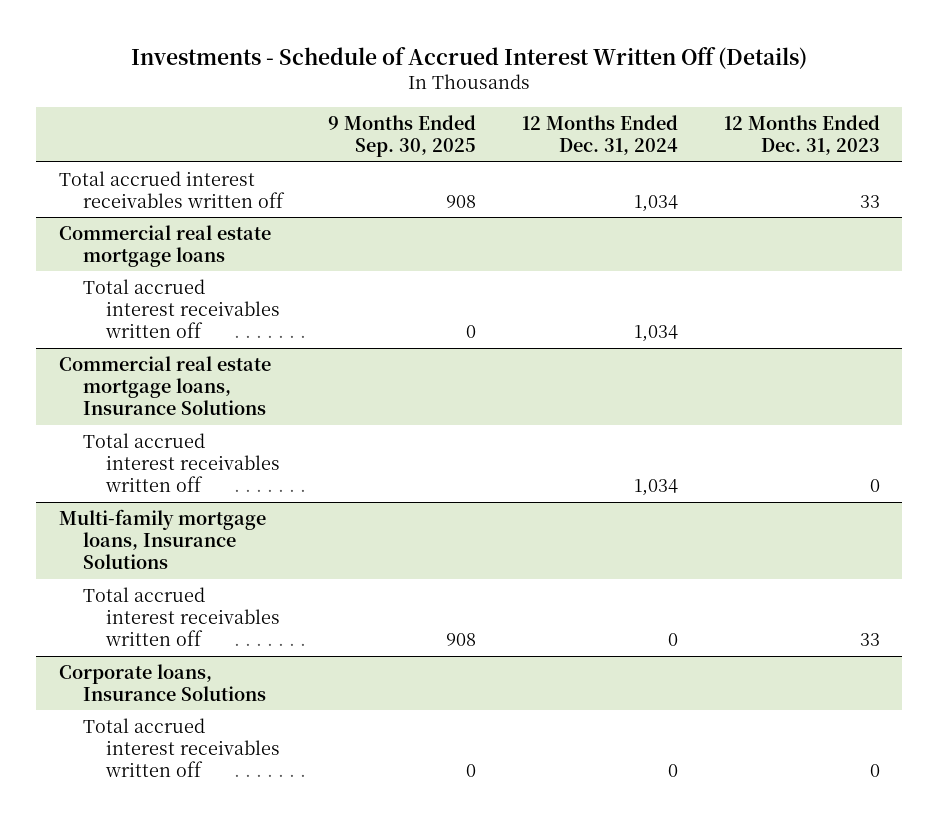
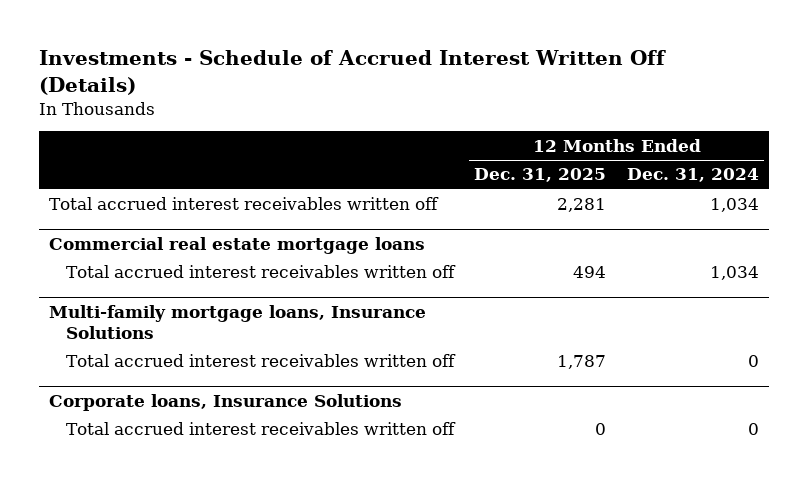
[328,114,477,157] 9 Months Ended Sep. 30, 2025 -> none
[723,114,880,155] 12 Months Ended Dec. 31, 2023 -> none
none -> [474,168,607,183] Dec. 31, 2025
[59,355,272,415] Commercial real estate mortgage loans, Insurance Solutions -> none
[82,432,281,492] Total accrued interest receivables written off -> none

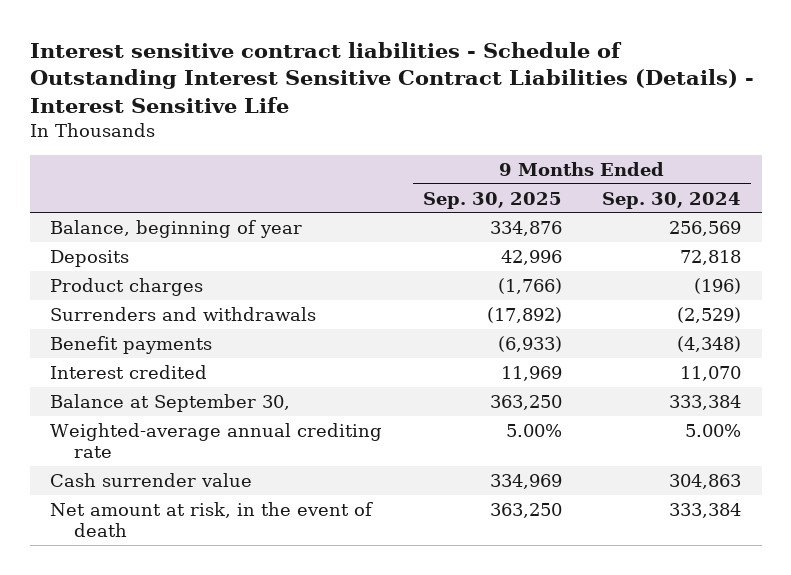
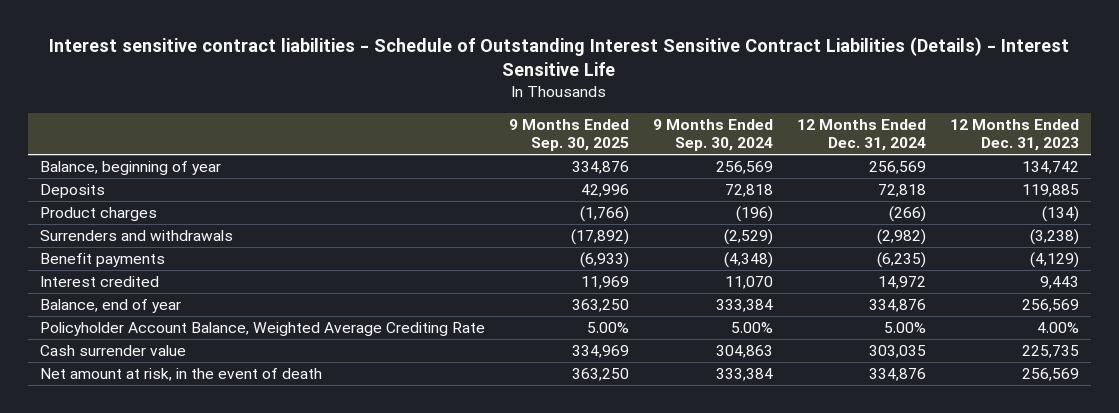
none -> [796,118,926,152] 12 Months Ended Dec. 31, 2024
none -> [949,118,1079,152] 12 Months Ended Dec. 31, 2023
[50,393,291,412] Balance at September 30, -> [40,298,182,313] Balance, end of year
[50,422,383,458] Weighted-average annual crediting rate -> [40,321,486,336] Policyholder Account Balance, Weighted Average Crediting Rate

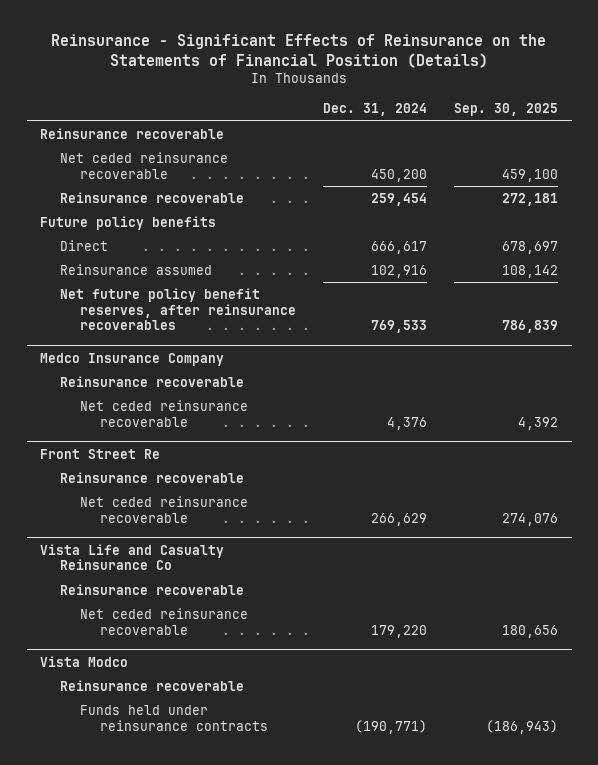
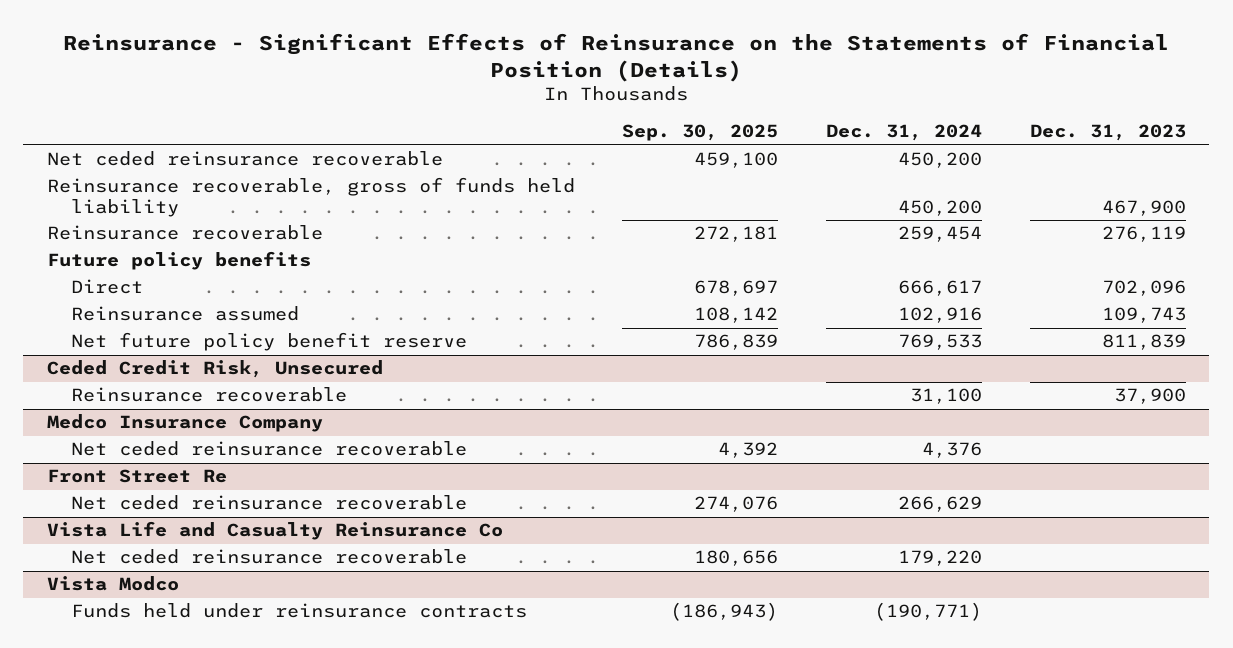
none -> [1029,124,1186,142] Dec. 31, 2023
[40,127,225,139] Reinsurance recoverable -> none
none -> [46,177,575,218] Reinsurance recoverable, gross of funds held liability
[60,287,297,331] Net future policy benefit reserves, after reinsurance recoverables -> [70,332,467,352] Net future policy benefit reserve
none -> [46,360,383,379] Ceded Credit Risk, Unsecured
none -> [70,387,347,403] Reinsurance recoverable
[60,375,245,387] Reinsurance recoverable -> none
[60,471,245,483] Reinsurance recoverable -> none
[60,583,245,595] Reinsurance recoverable -> none
[60,679,245,691] Reinsurance recoverable -> none

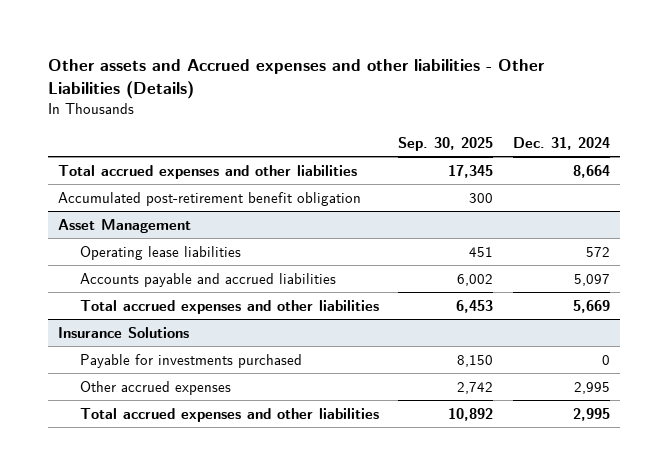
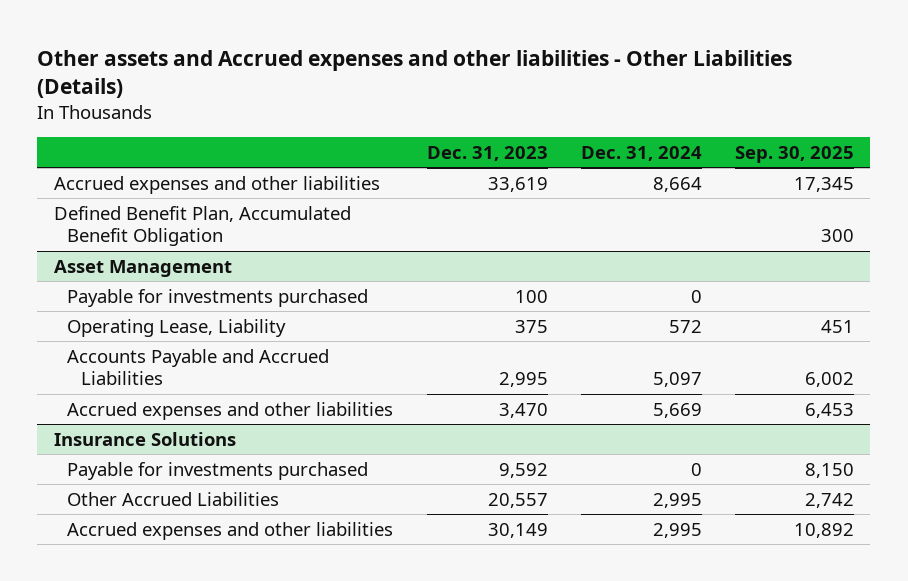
none -> [426,146,548,162] Dec. 31, 2023
[58,164,358,179] Total accrued expenses and other liabilities -> [53,175,380,194] Accrued expenses and other liabilities
[58,191,362,206] Accumulated post-retirement benefit obligation -> [53,205,351,247] Defined Benefit Plan, Accumulated Benefit Obligation
none -> [67,288,369,307] Payable for investments purchased
[79,245,241,260] Operating lease liabilities -> [67,318,287,337] Operating Lease, Liability
[79,272,336,287] Accounts payable and accrued liabilities -> [67,348,330,386] Accounts Payable and Accrued Liabilities
[79,299,379,314] Total accrued expenses and other liabilities -> [67,401,394,420] Accrued expenses and other liabilities
[79,380,231,395] Other accrued expenses -> [67,491,280,506] Other Accrued Liabilities
[79,407,379,422] Total accrued expenses and other liabilities -> [67,521,394,540] Accrued expenses and other liabilities

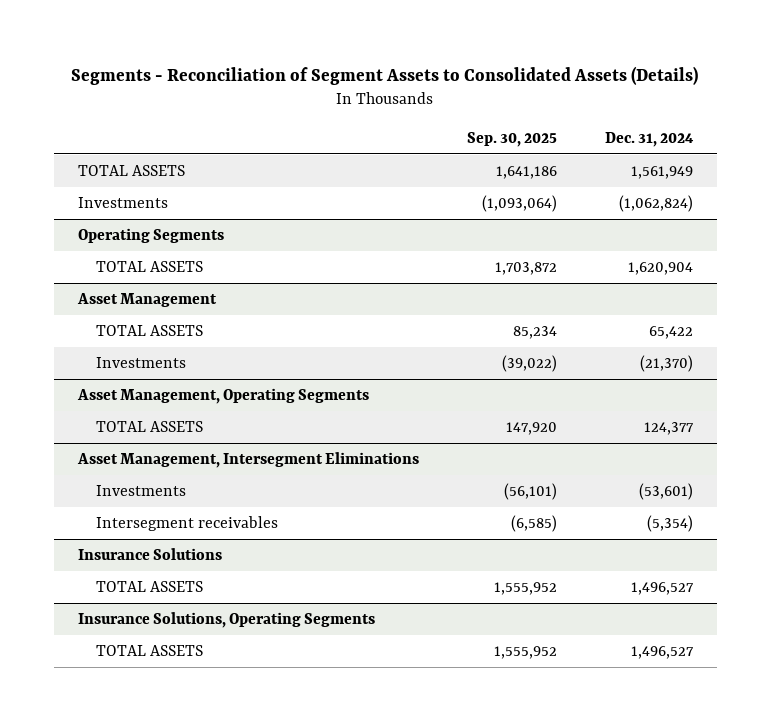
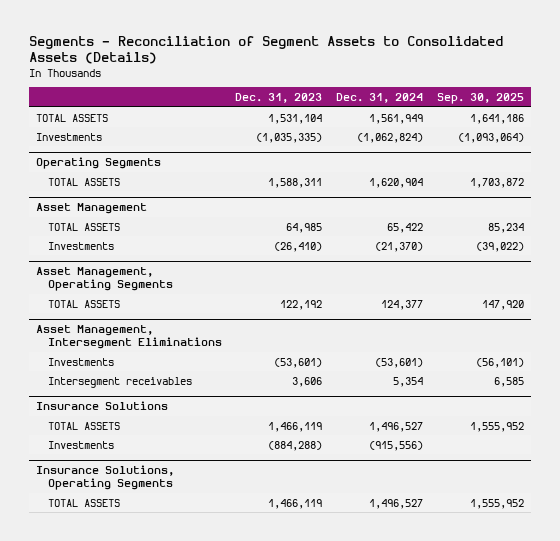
none -> [235,93,323,104] Dec. 31, 2023
[510,515,557,533] (6,585) -> [493,376,524,387] 6,585
[646,515,693,533] (5,354) -> [393,376,424,387] 5,354
none -> [47,440,114,449] Investments

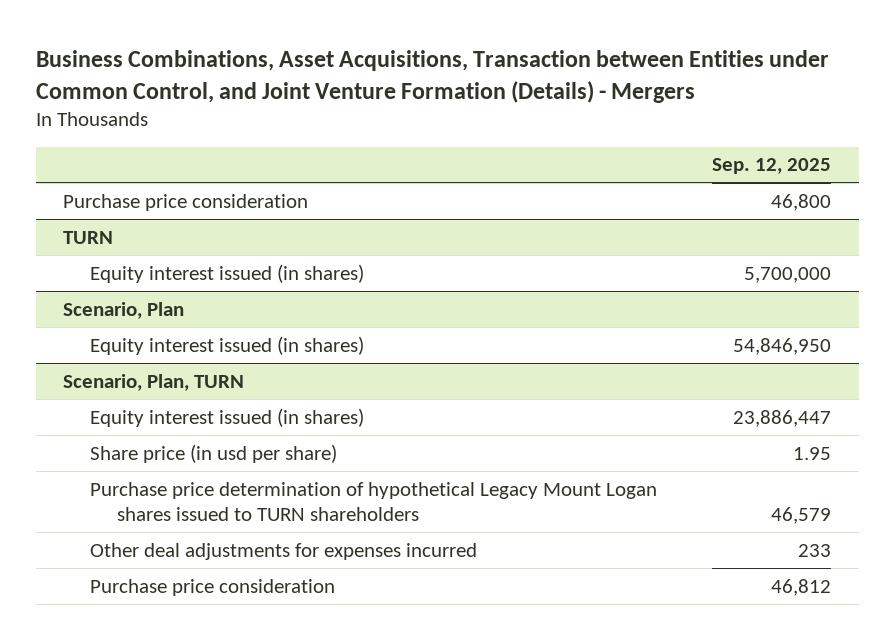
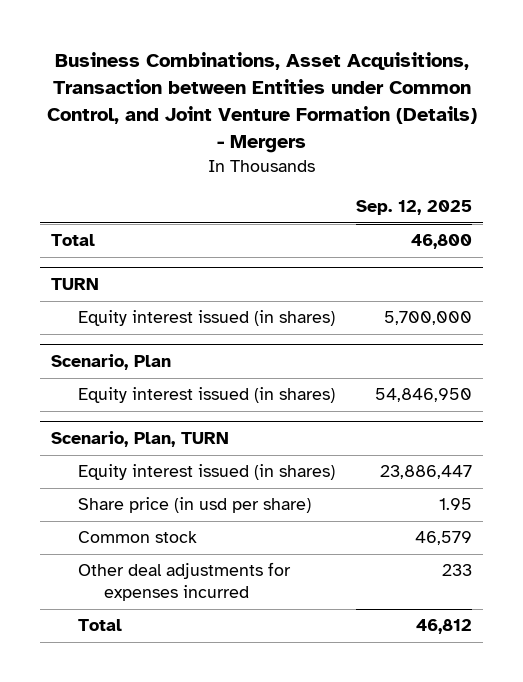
[63,193,309,211] Purchase price consideration -> [51,234,96,247] Total
[90,481,658,522] Purchase price determination of hypothetical Legacy Mount Logan shares issued to TURN shareholders -> [77,531,197,544] Common stock
[90,578,336,596] Purchase price consideration -> [77,619,122,632] Total

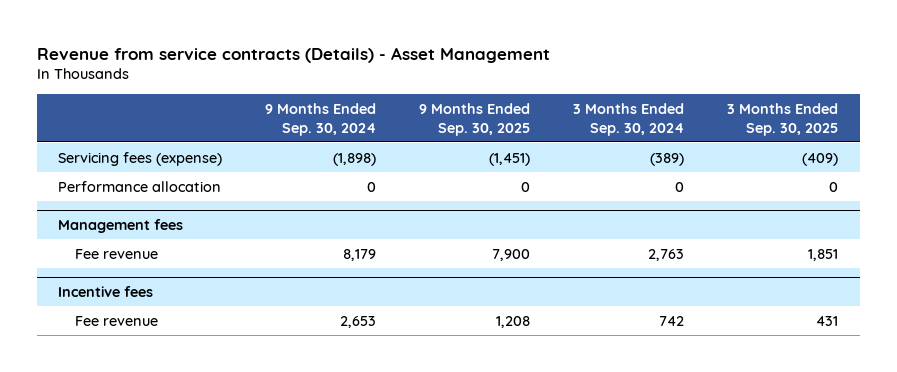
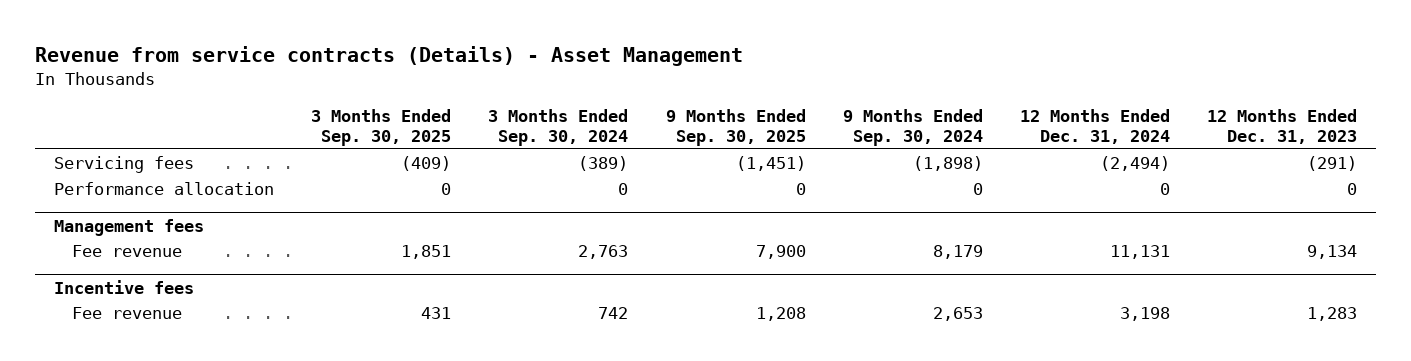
none -> [1020,108,1171,145] 12 Months Ended Dec. 31, 2024
none -> [1207,108,1358,145] 12 Months Ended Dec. 31, 2023
[58,151,223,166] Servicing fees (expense) -> [53,156,194,174] Servicing fees

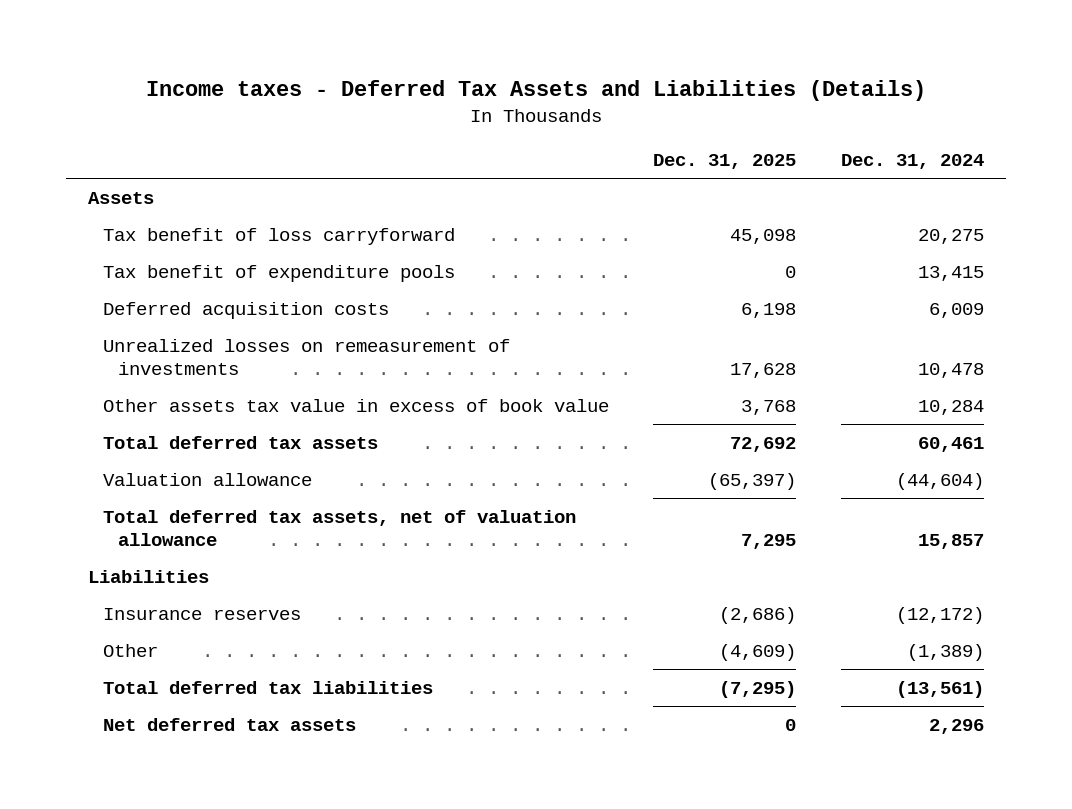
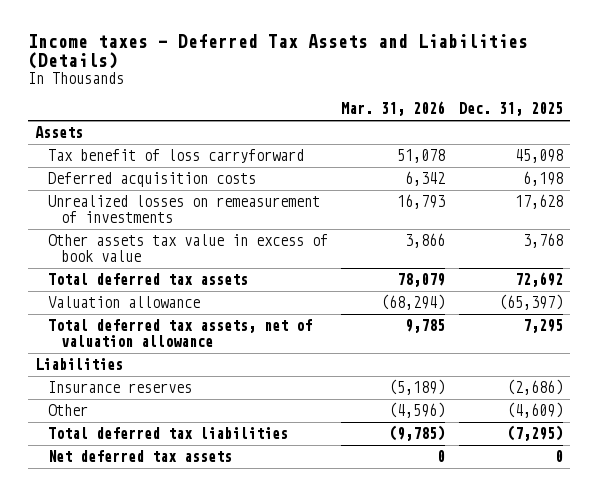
[840,153,984,169] Dec. 31, 2024 -> none
none -> [341,101,446,117] Mar. 31, 2026
[102,264,455,282] Tax benefit of expenditure pools -> none

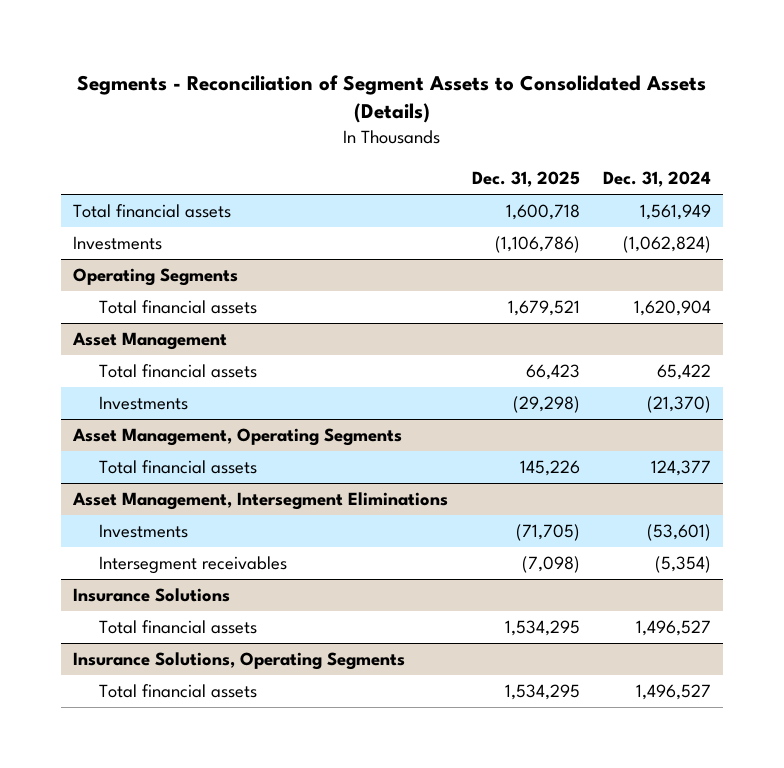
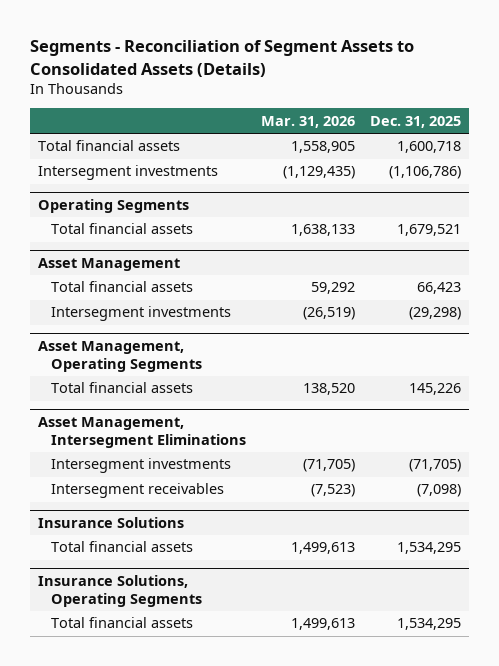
[603,170,712,187] Dec. 31, 2024 -> none
none -> [261,115,356,128] Mar. 31, 2026
[72,236,162,251] Investments -> [37,165,218,181] Intersegment investments
[99,396,189,411] Investments -> [50,306,231,322] Intersegment investments
[99,524,189,539] Investments -> [50,458,231,474] Intersegment investments

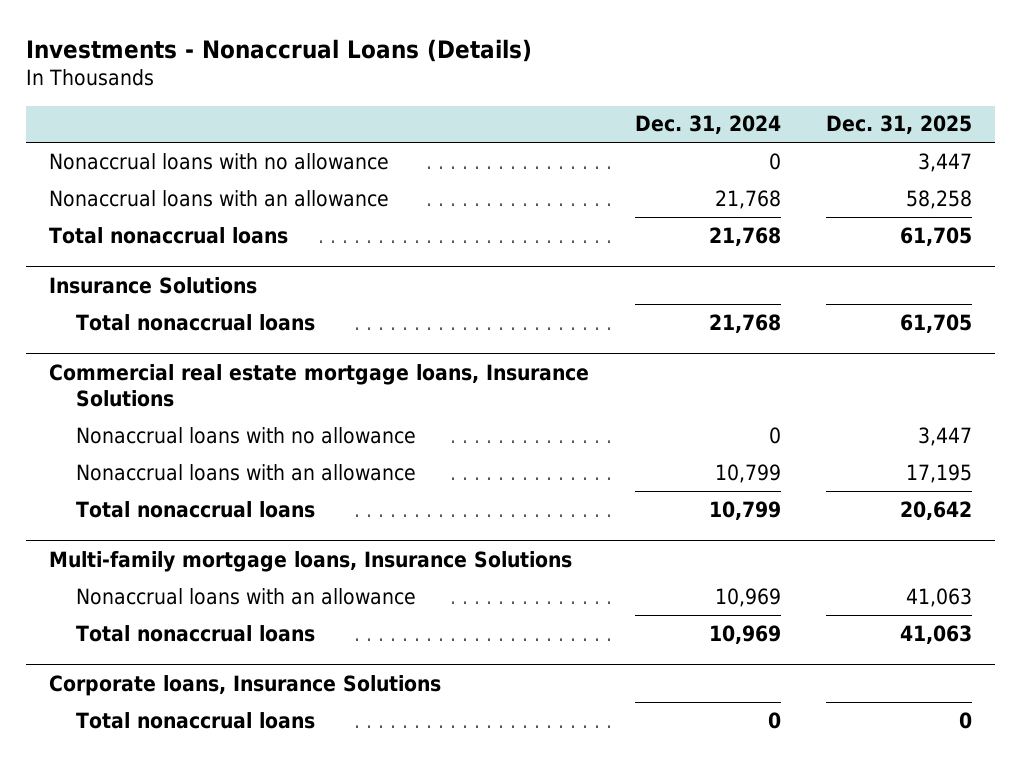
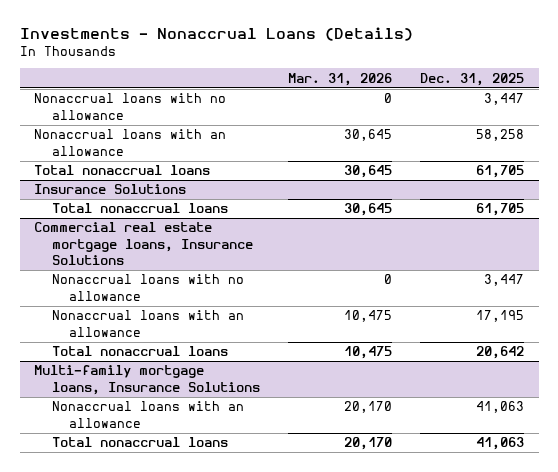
[634,115,781,135] Dec. 31, 2024 -> none
none -> [287,72,392,86] Mar. 31, 2026
[48,674,441,696] Corporate loans, Insurance Solutions -> none
[75,711,315,729] Total nonaccrual loans -> none

